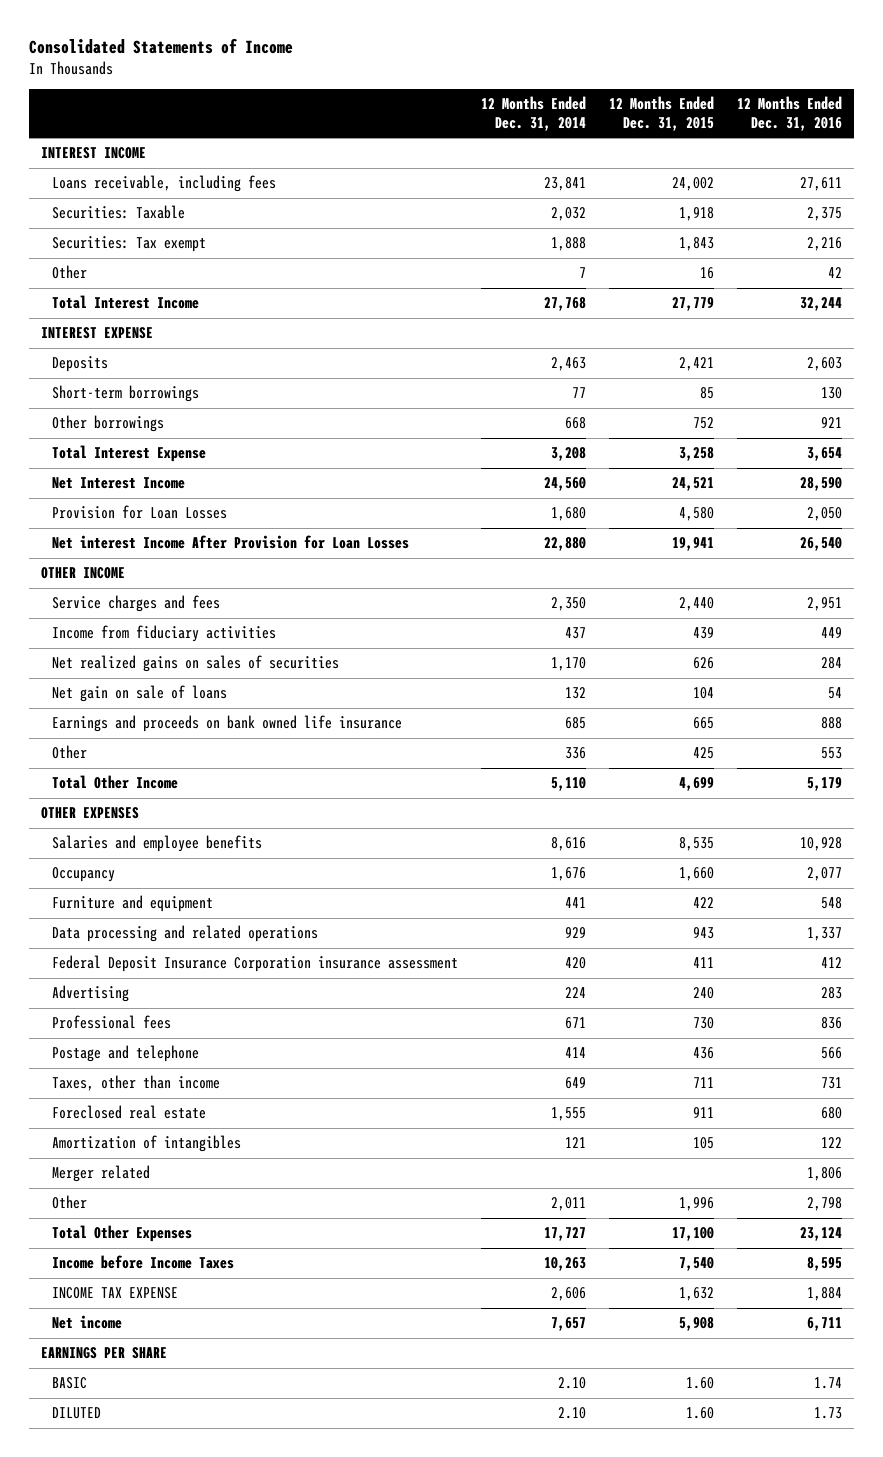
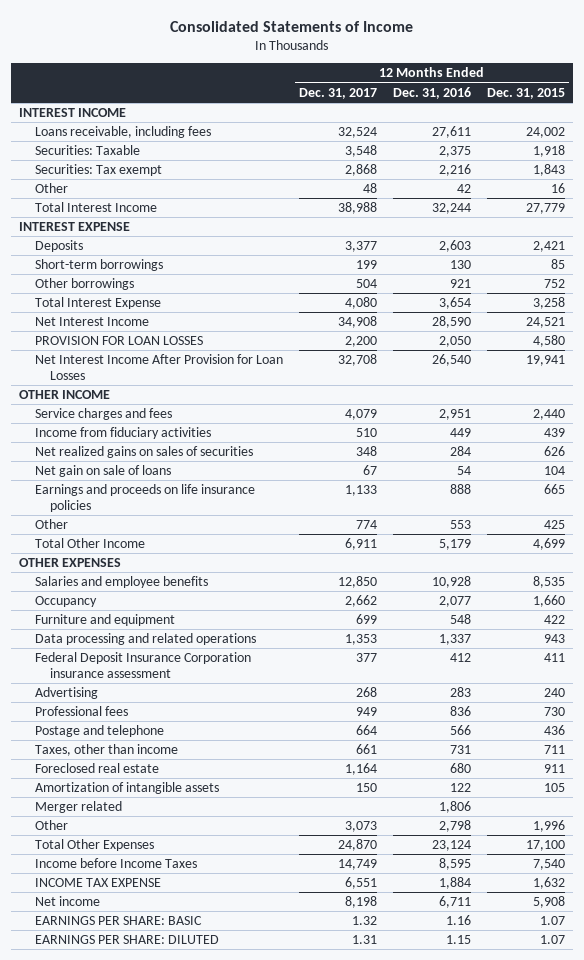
[481,96,587,131] 12 Months Ended Dec. 31, 2014 -> none
none -> [298,87,377,99] Dec. 31, 2017
[52,505,228,520] Provision for Loan Losses -> [34,336,203,346] PROVISION FOR LOAN LOSSES
[52,535,410,550] Net interest Income After Provision for Loan Losses -> [34,354,283,380] Net Interest Income After Provision for Loan Losses
[52,715,403,733] Earnings and proceeds on bank owned life insurance -> [34,484,255,512] Earnings and proceeds on life insurance policies
[52,1135,242,1153] Amortization of intangibles -> [34,782,219,795] Amortization of intangible assets
[40,1347,167,1360] EARNINGS PER SHARE -> none
[52,1377,88,1390] BASIC -> [34,916,202,926] EARNINGS PER SHARE: BASIC
[686,1377,715,1390] 1.60 -> [539,916,565,926] 1.07
[814,1377,843,1390] 1.74 -> [445,915,471,926] 1.16
[52,1407,102,1420] DILUTED -> [34,935,219,945] EARNINGS PER SHARE: DILUTED
[686,1407,715,1420] 1.60 -> [539,935,565,945] 1.07
[814,1407,843,1420] 1.73 -> [445,935,471,945] 1.15

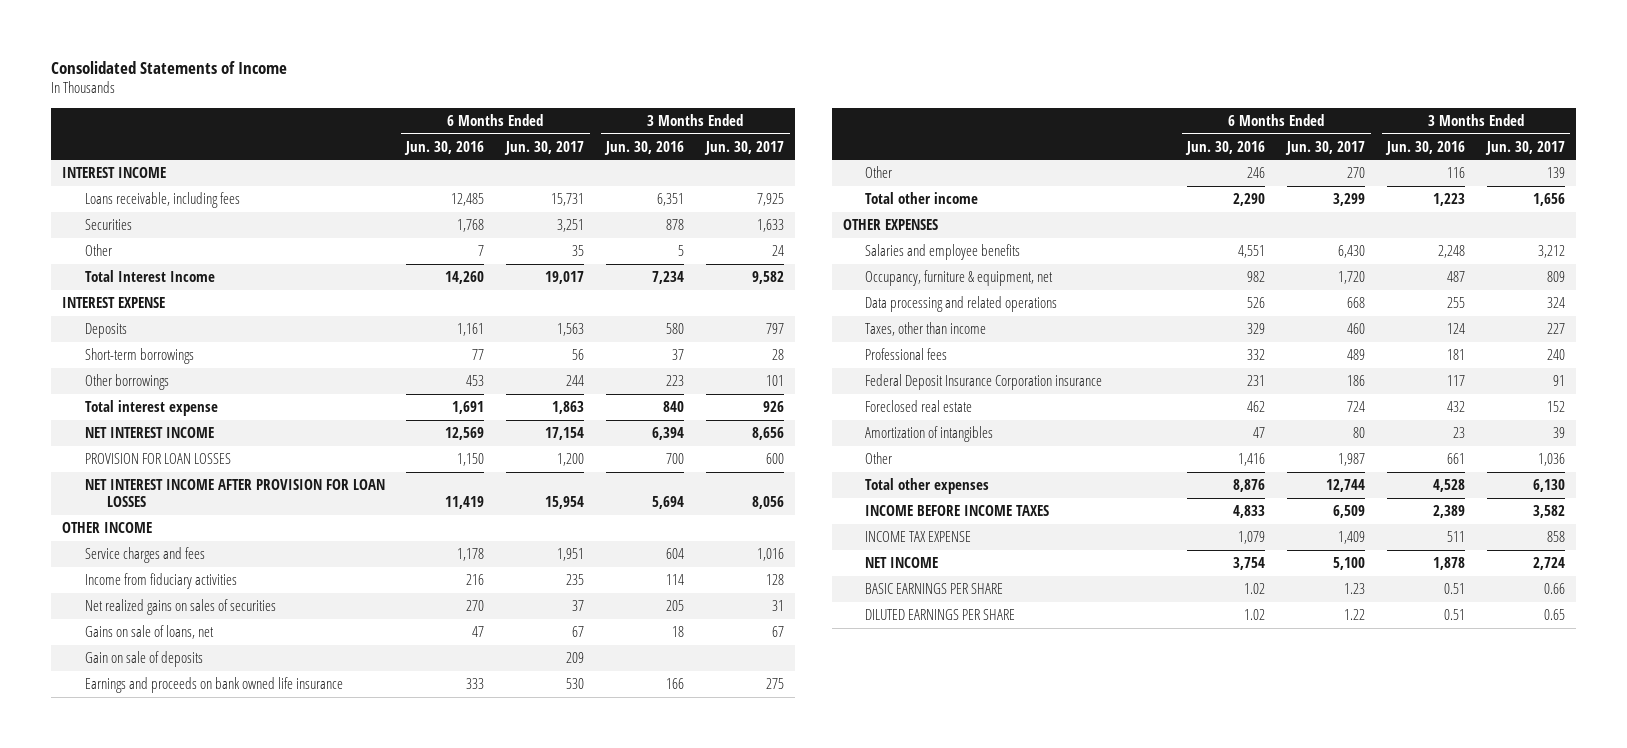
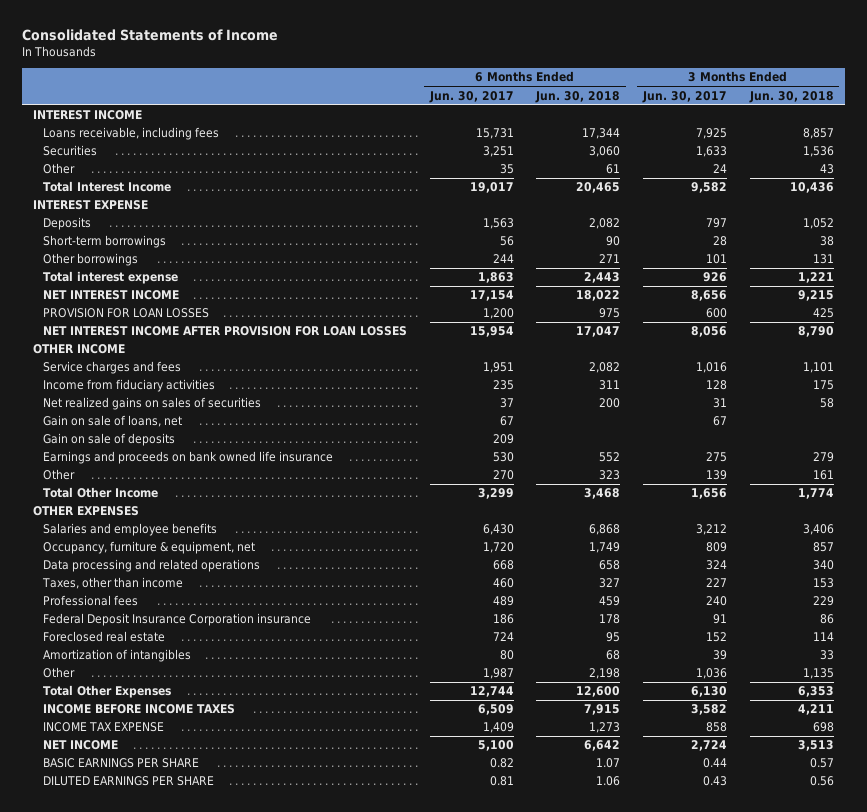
[404,140,485,155] Jun. 30, 2016 -> none
[604,140,685,155] Jun. 30, 2016 -> none
none -> [535,90,621,103] Jun. 30, 2018
none -> [748,90,834,103] Jun. 30, 2018
[84,625,214,640] Gains on sale of loans, net -> [42,415,182,428] Gain on sale of loans, net
[865,192,979,205] Total other income -> [42,487,158,499] Total Other Income
[865,478,990,495] Total other expenses -> [42,685,171,699] Total Other Expenses
[1344,583,1366,595] 1.23 -> [489,758,514,769] 0.82
[1543,583,1565,595] 0.66 -> [702,758,727,769] 0.44
[1344,609,1366,621] 1.22 -> [489,776,514,787] 0.81
[1543,609,1565,621] 0.65 -> [702,776,727,787] 0.43

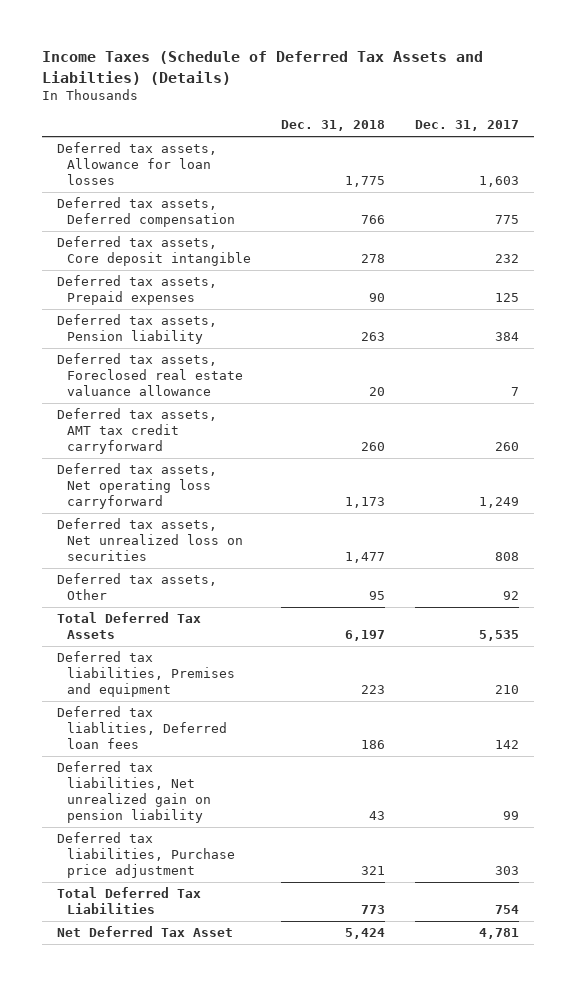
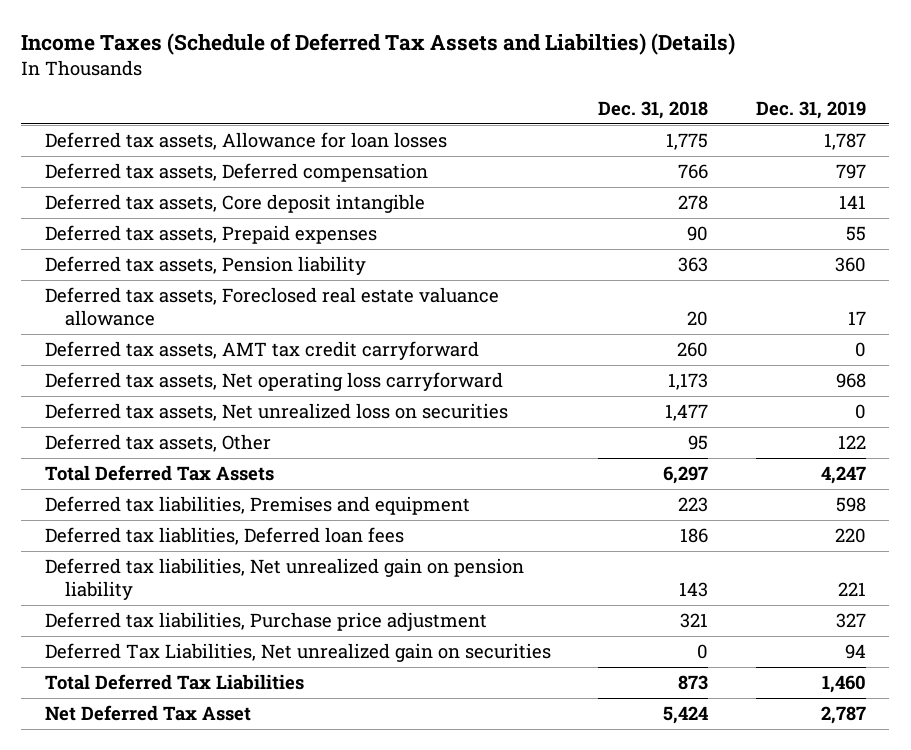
[415,120,520,132] Dec. 31, 2017 -> none
none -> [755,101,866,120] Dec. 31, 2019
[361,332,386,342] 263 -> [678,256,709,272] 363
[345,630,386,642] 6,197 -> [663,465,709,484] 6,297
[369,810,386,820] 43 -> [679,581,709,597] 143
none -> [44,642,551,662] Deferred Tax Liabilities, Net unrealized gain on securities
[361,905,386,915] 773 -> [678,674,709,690] 873

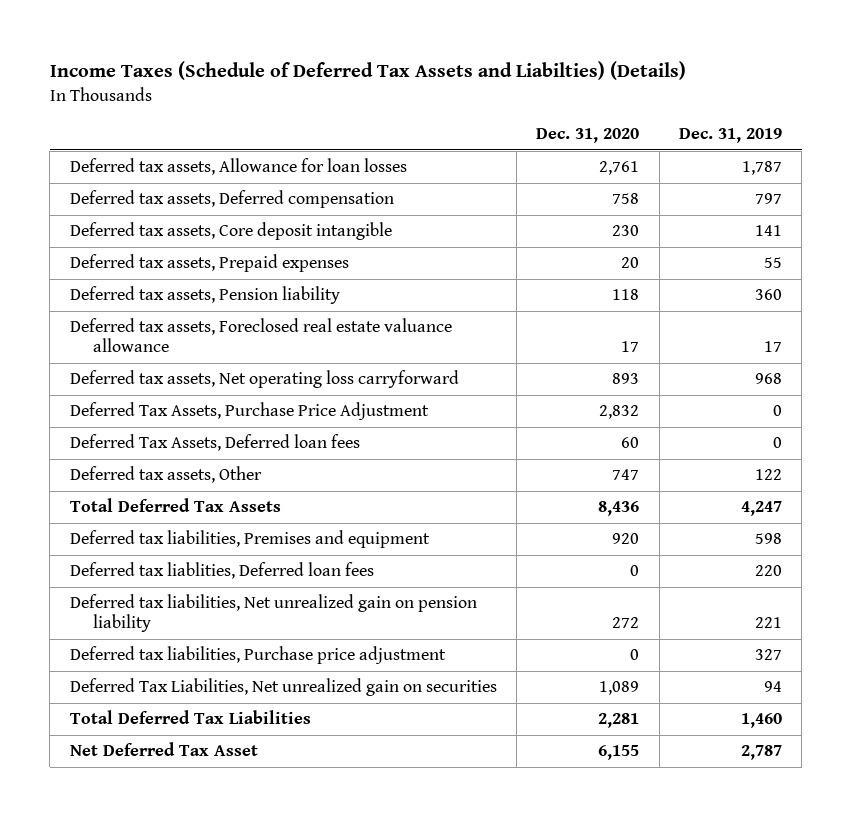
[598,101,709,120] Dec. 31, 2018 -> none
none -> [536,128,640,144] Dec. 31, 2020
[44,340,479,360] Deferred tax assets, AMT tax credit carryforward -> none
[44,402,508,421] Deferred tax assets, Net unrealized loss on securities -> none
none -> [69,402,429,421] Deferred Tax Assets, Purchase Price Adjustment
none -> [69,434,360,452] Deferred Tax Assets, Deferred loan fees

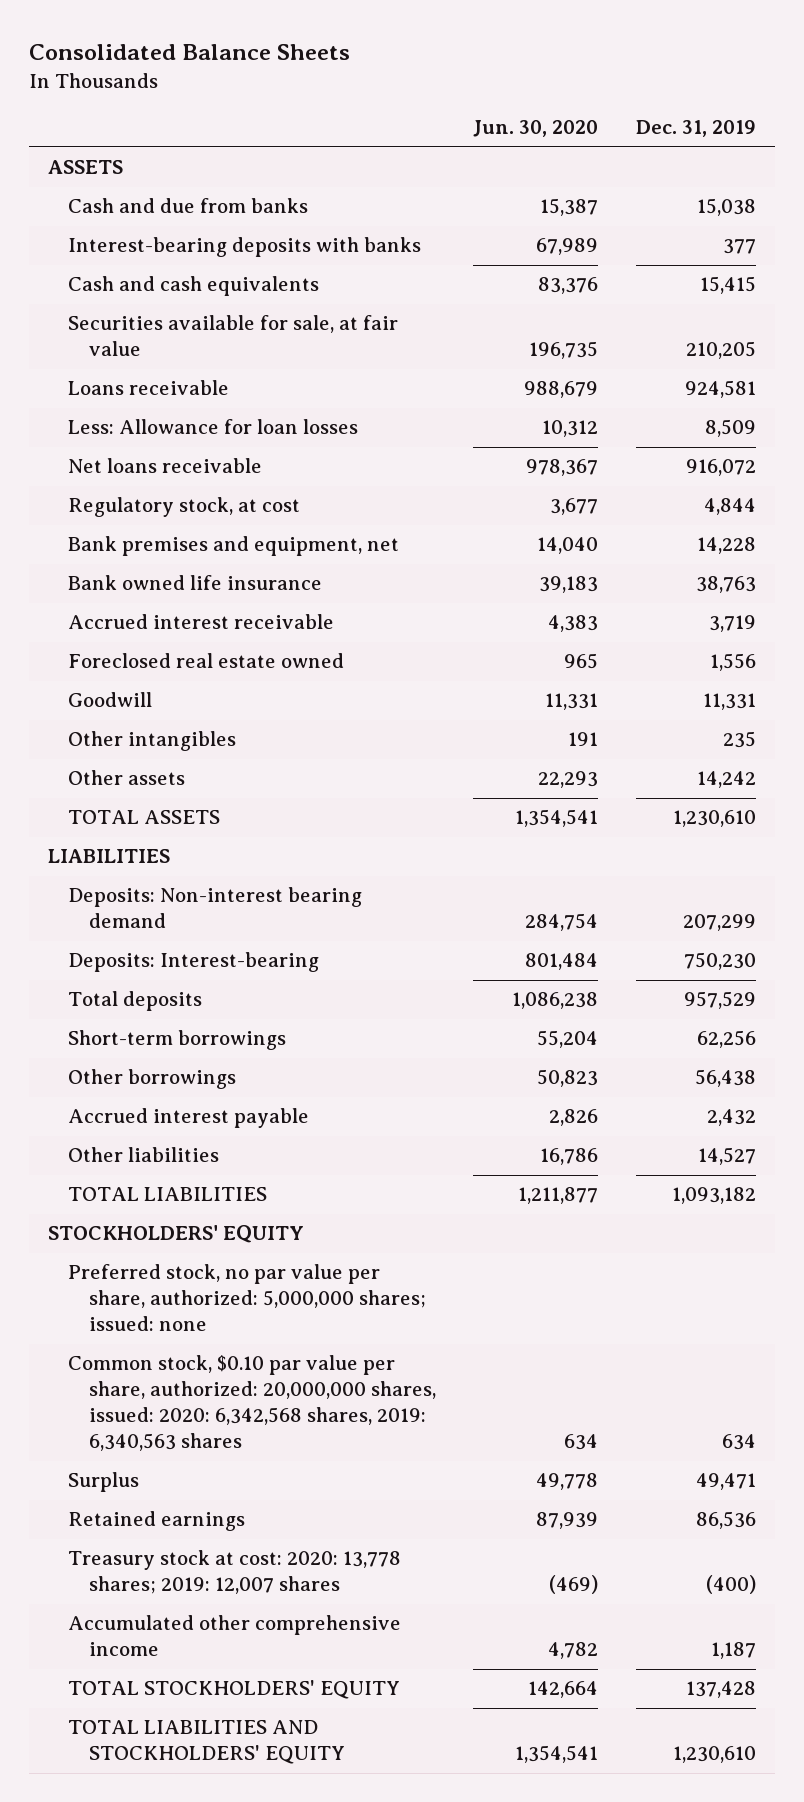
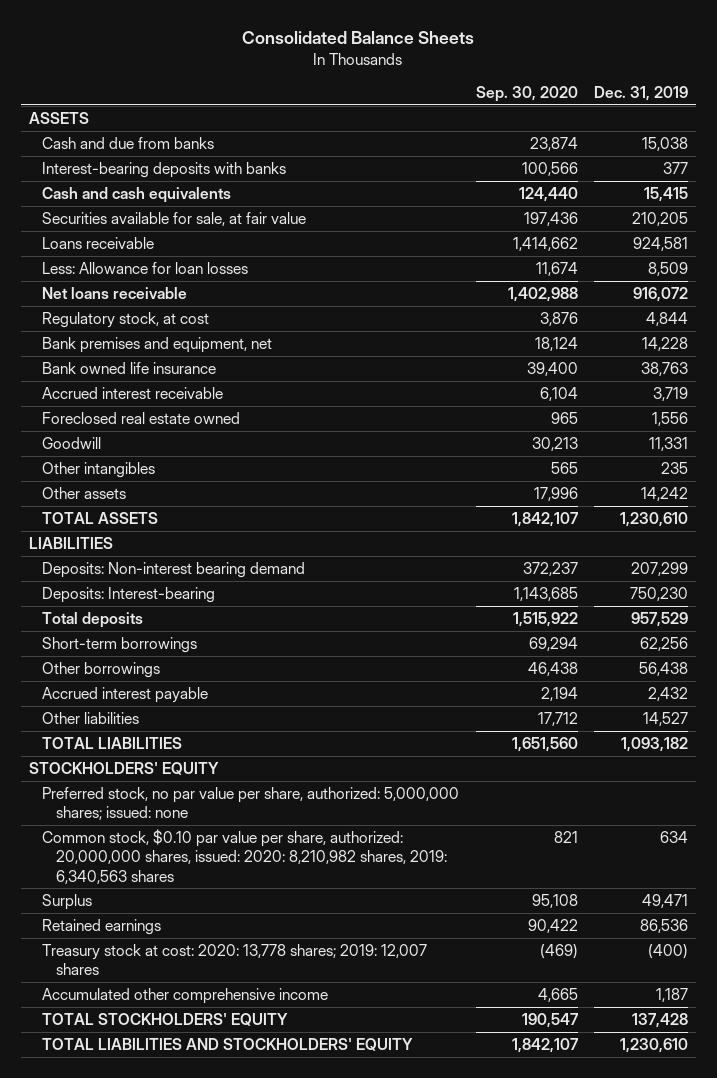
[473,120,599,138] Jun. 30, 2020 -> none
none -> [475,86,578,103] Sep. 30, 2020
[68,1355,436,1452] Common stock, $0.10 par value per share, authorized: 20,000,000 shares, issued: 2020: 6,342,568 shares, 2019: 6,340,563 shares -> [42,828,448,884] Common stock, $0.10 par value per share, authorized: 20,000,000 shares, issued: 2020: 8,210,982 shares, 2019: 6,340,563 shares

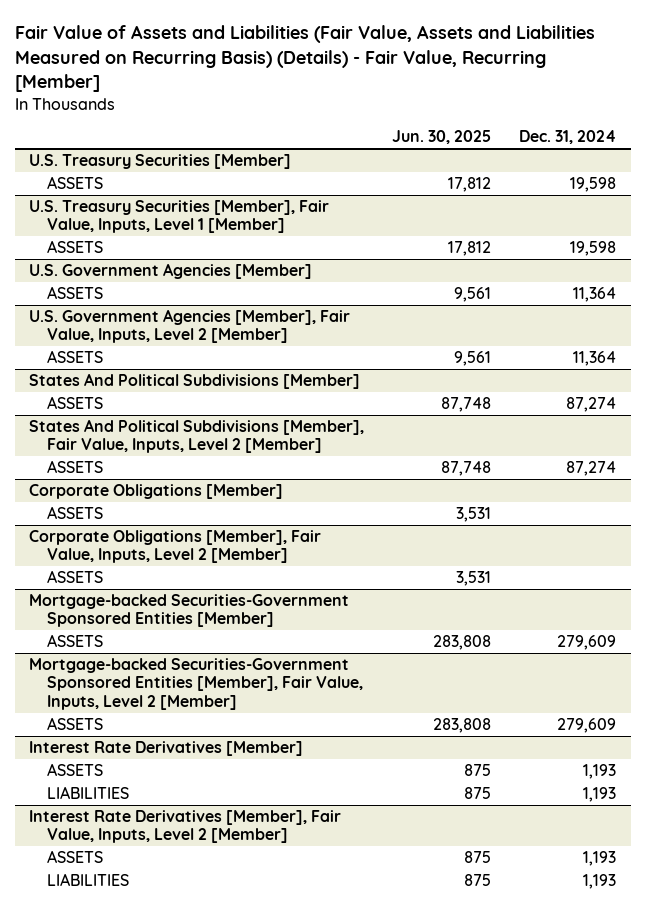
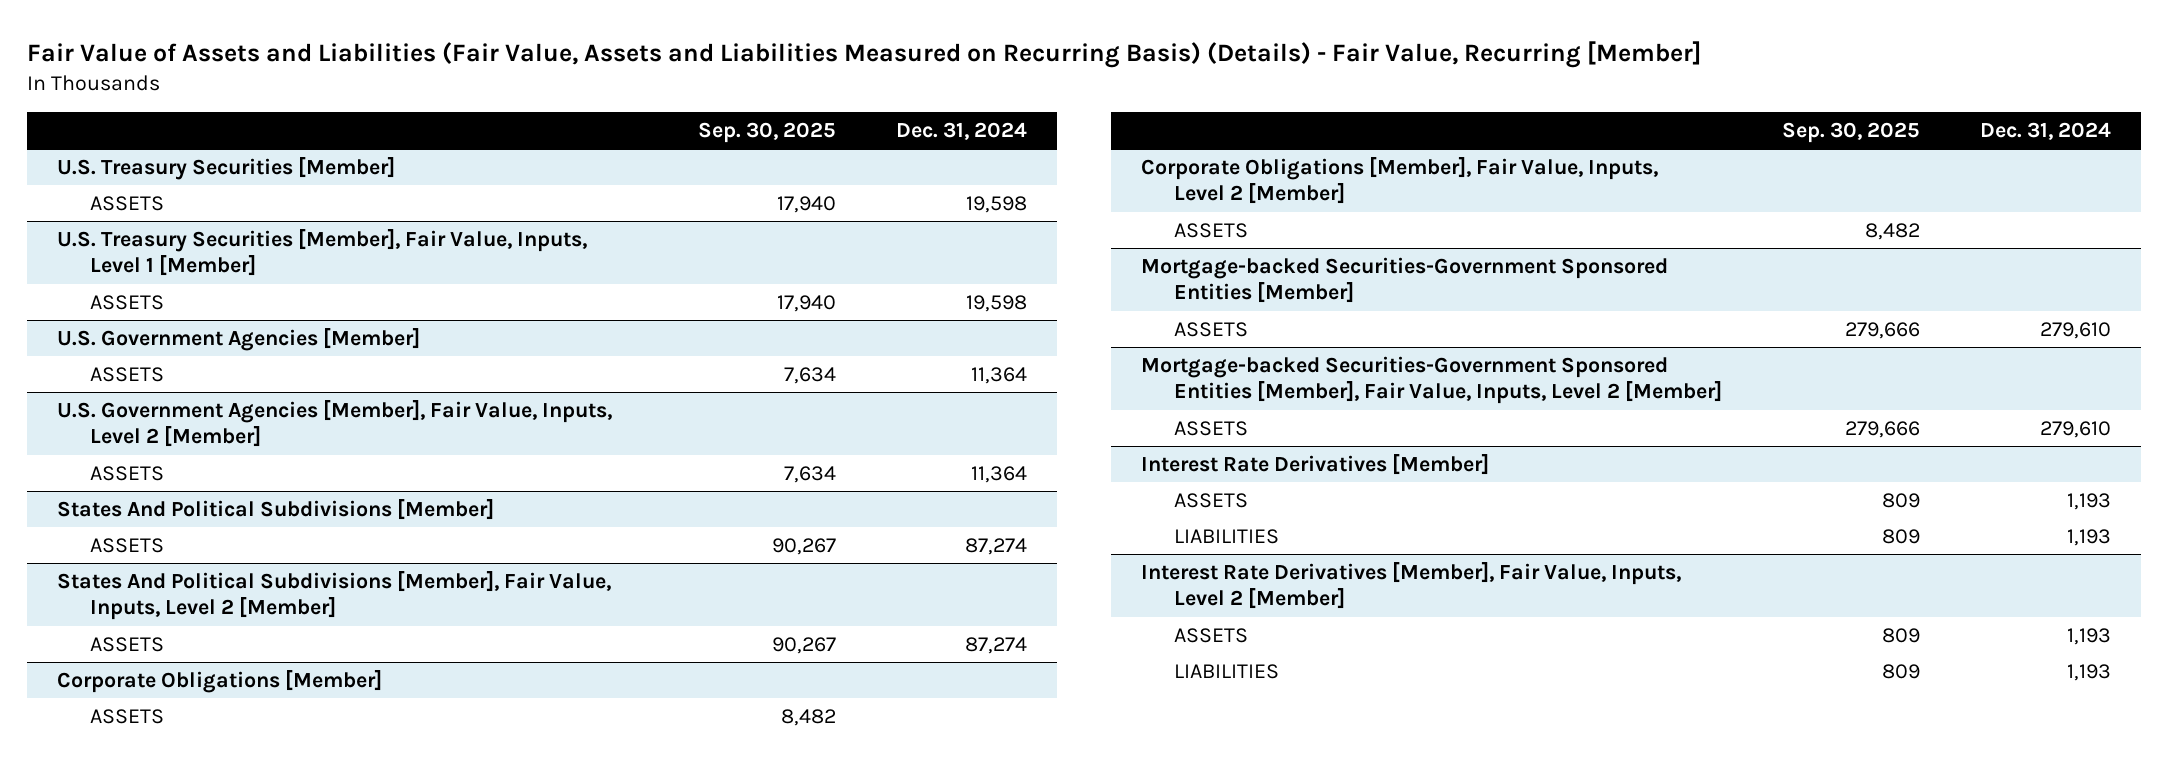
[392,130,492,145] Jun. 30, 2025 -> none
none -> [698,121,837,143] Sep. 30, 2025
[557,634,617,650] 279,609 -> [2040,322,2112,340] 279,610
[557,717,617,733] 279,609 -> [2040,421,2112,439] 279,610

